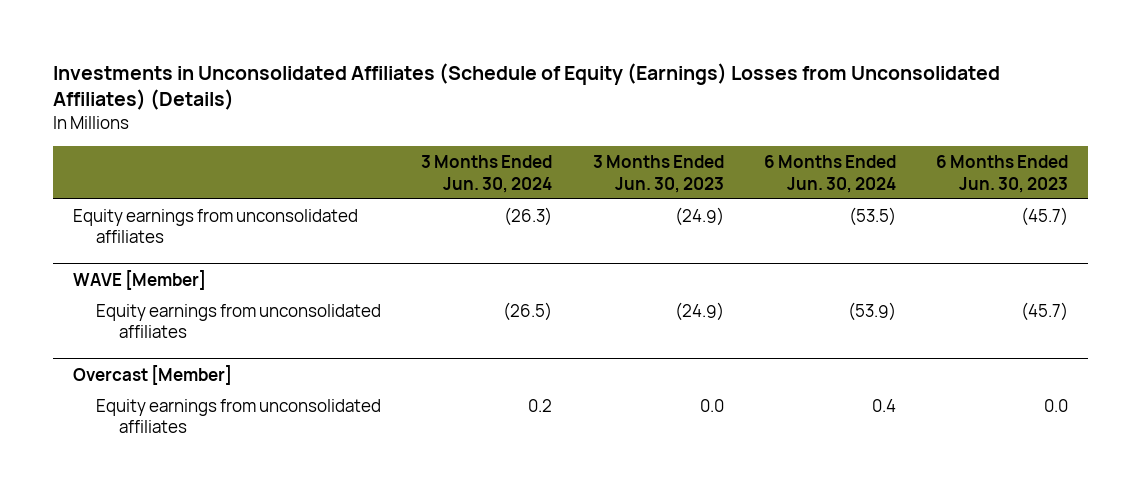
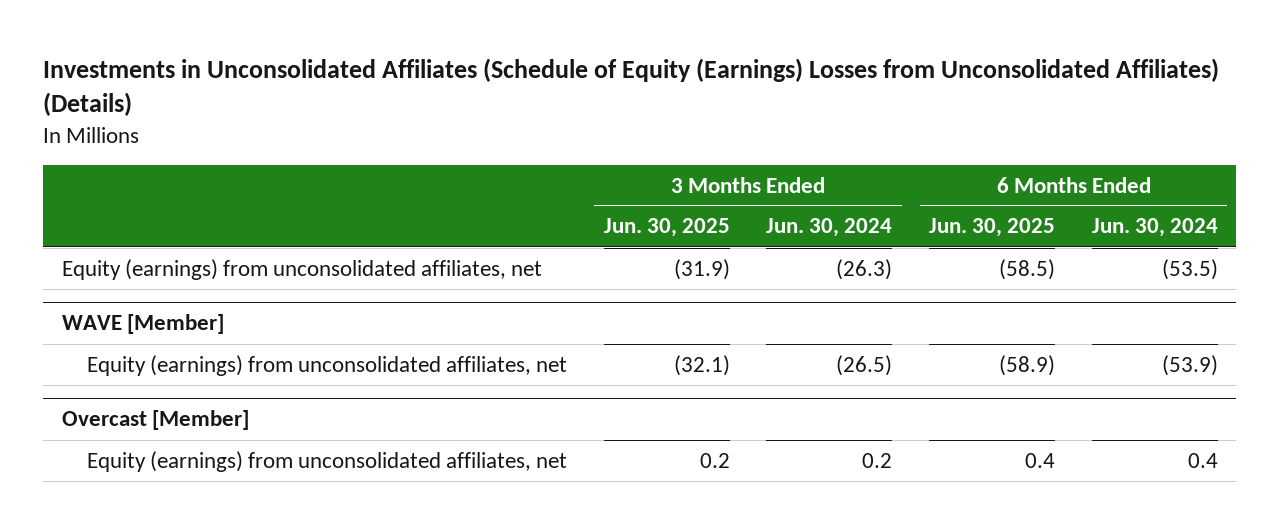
[592,155,724,193] 3 Months Ended Jun. 30, 2023 -> none
[935,155,1068,193] 6 Months Ended Jun. 30, 2023 -> none
none -> [603,218,730,238] Jun. 30, 2025
none -> [929,218,1056,238] Jun. 30, 2025
[73,208,359,244] Equity earnings from unconsolidated affiliates -> [61,258,542,280] Equity (earnings) from unconsolidated affiliates, net
[96,303,382,339] Equity earnings from unconsolidated affiliates -> [86,354,567,376] Equity (earnings) from unconsolidated affiliates, net
[96,398,382,434] Equity earnings from unconsolidated affiliates -> [86,450,567,472] Equity (earnings) from unconsolidated affiliates, net

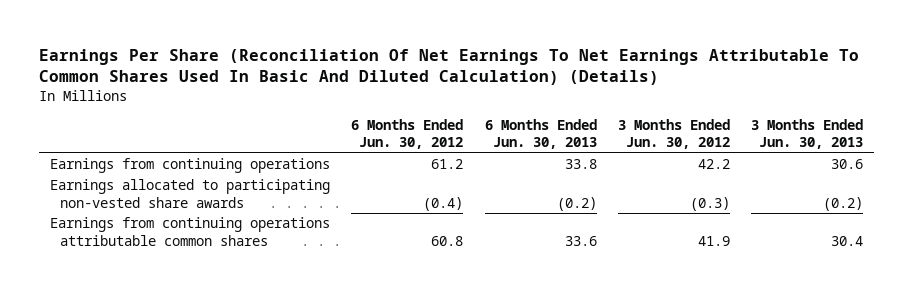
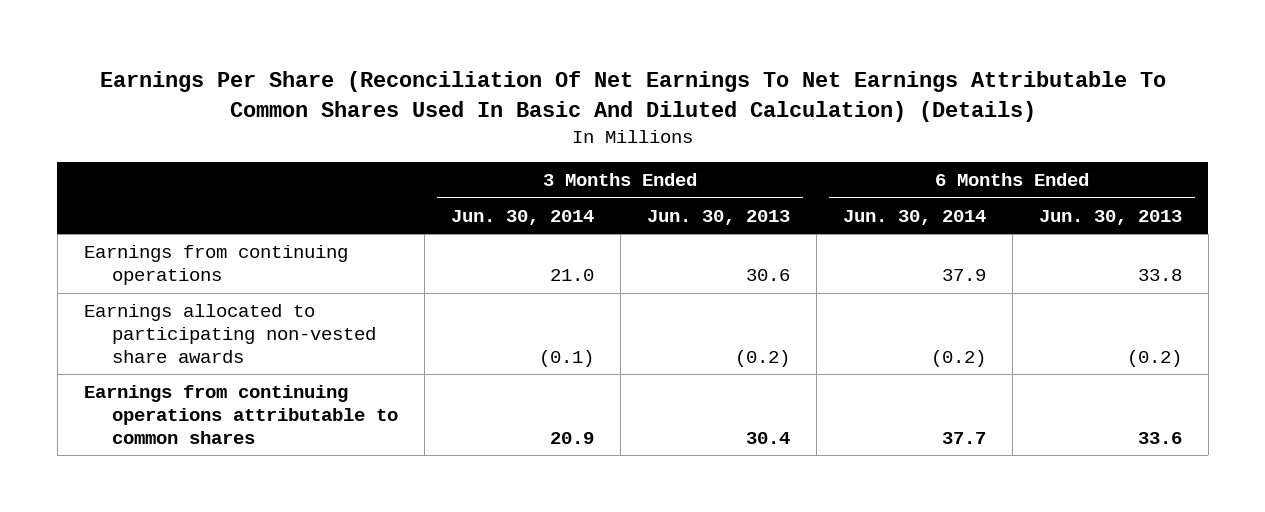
[351,119,464,150] 6 Months Ended Jun. 30, 2012 -> none
[617,119,730,150] 3 Months Ended Jun. 30, 2012 -> none
none -> [450,209,594,225] Jun. 30, 2014
none -> [842,209,986,225] Jun. 30, 2014
[50,217,331,246] Earnings from continuing operations attributable common shares -> [83,385,398,444] Earnings from continuing operations attributable to common shares

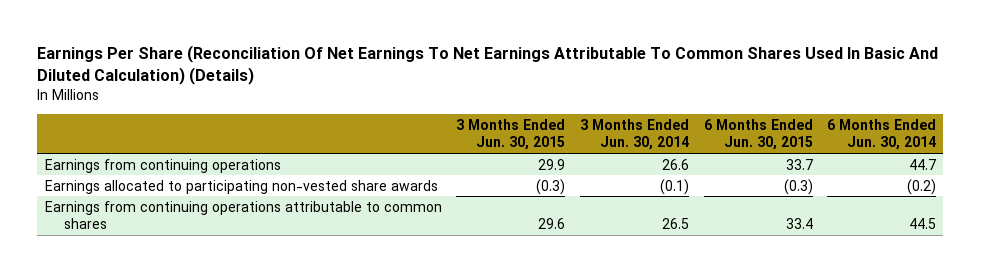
[646,209,790,225] Jun. 30, 2013 -> none
[1038,209,1182,225] Jun. 30, 2013 -> none
none -> [456,118,566,151] 3 Months Ended Jun. 30, 2015
none -> [703,118,813,151] 6 Months Ended Jun. 30, 2015
[549,269,594,282] 21.0 -> [661,158,689,170] 26.6
[941,269,986,282] 37.9 -> [909,158,937,170] 44.7
[549,431,594,444] 20.9 -> [661,218,689,230] 26.5
[941,431,986,444] 37.7 -> [909,218,937,230] 44.5

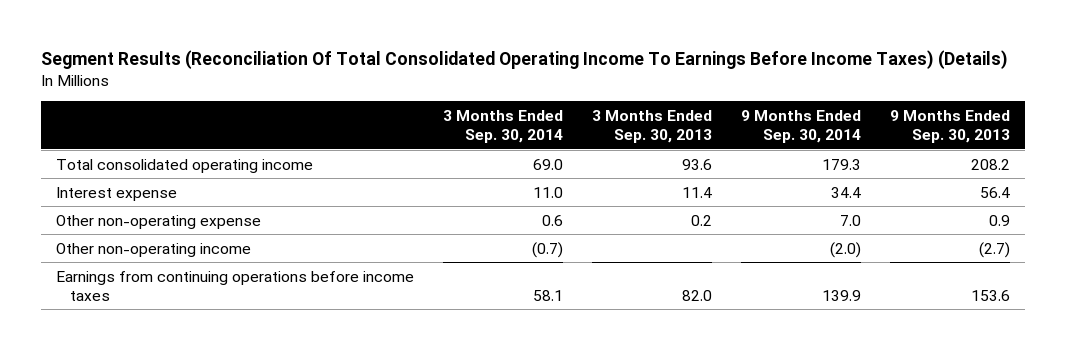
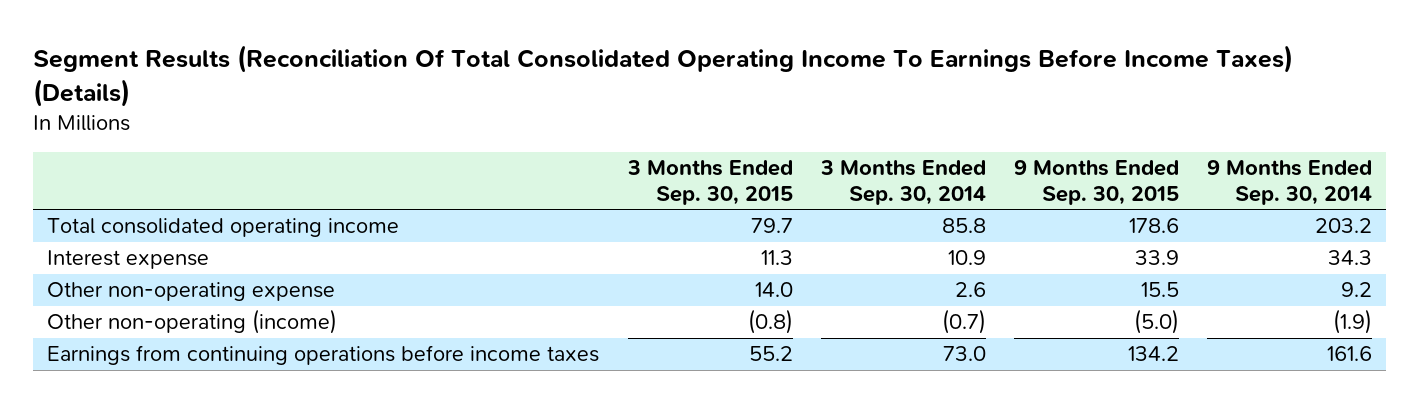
[591,109,712,143] 3 Months Ended Sep. 30, 2013 -> none
[890,109,1011,143] 9 Months Ended Sep. 30, 2013 -> none
none -> [626,160,793,205] 3 Months Ended Sep. 30, 2015
none -> [1014,160,1180,205] 9 Months Ended Sep. 30, 2015
[532,158,563,170] 69.0 -> [941,218,986,234] 85.8
[822,158,862,170] 179.3 -> [1315,218,1373,234] 203.2
[532,186,563,198] 11.0 -> [947,250,986,266] 10.9
[831,186,862,198] 34.4 -> [1328,250,1373,266] 34.3
[541,214,563,226] 0.6 -> [954,282,986,298] 2.6
[840,214,862,226] 7.0 -> [1341,282,1373,298] 9.2
[55,242,251,257] Other non-operating income -> [47,309,338,335] Other non-operating (income)
[830,241,862,258] (2.0) -> [1333,309,1373,335] (1.9)
[532,289,563,301] 58.1 -> [942,346,986,362] 73.0
[822,289,862,301] 139.9 -> [1327,346,1373,362] 161.6

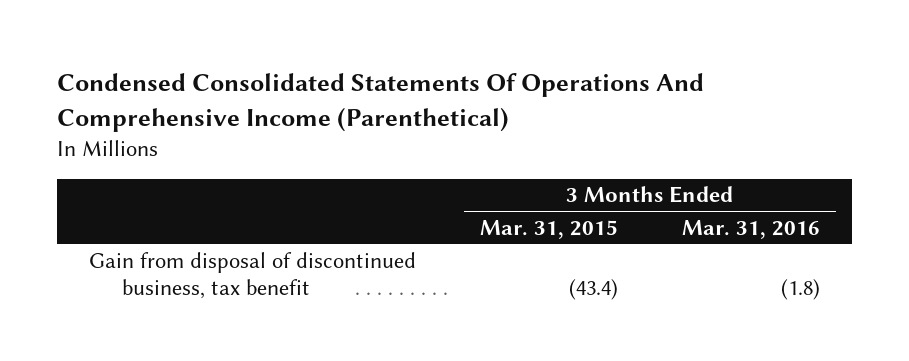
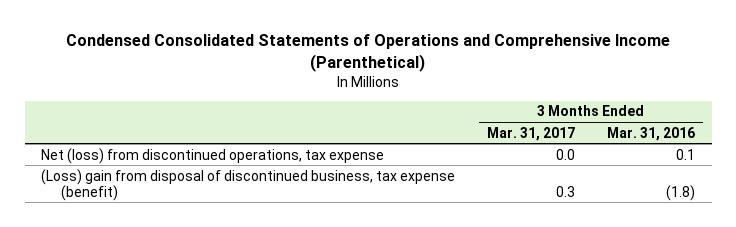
[56,73,704,133] Condensed Consolidated Statements Of Operations And Comprehensive Income (Parenthetical) -> [66,34,671,73] Condensed Consolidated Statements of Operations and Comprehensive Income (Parenthetical)
[479,219,618,239] Mar. 31, 2015 -> none
none -> [487,126,576,141] Mar. 31, 2017
none -> [40,147,384,164] Net (loss) from discontinued operations, tax expense
[88,252,416,300] Gain from disposal of discontinued business, tax benefit -> [40,168,455,201] (Loss) gain from disposal of discontinued business, tax expense (benefit)

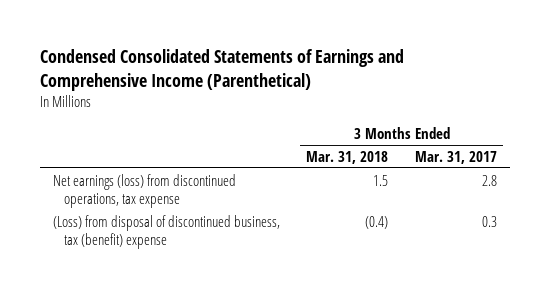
[66,34,671,73] Condensed Consolidated Statements of Operations and Comprehensive Income (Parenthetical) -> [39,49,404,91] Condensed Consolidated Statements of Earnings and Comprehensive Income (Parenthetical)
[607,126,696,141] Mar. 31, 2016 -> none
none -> [306,150,389,164] Mar. 31, 2018
[40,147,384,164] Net (loss) from discontinued operations, tax expense -> [53,173,237,209] Net earnings (loss) from discontinued operations, tax expense
[556,148,576,160] 0.0 -> [481,174,497,186] 2.8
[40,168,455,201] (Loss) gain from disposal of discontinued business, tax expense (benefit) -> [53,214,281,250] (Loss) from disposal of discontinued business, tax (benefit) expense

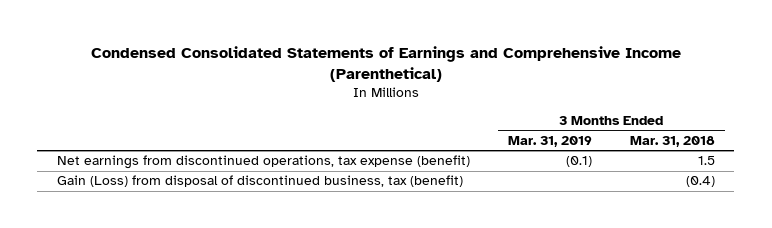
[414,150,497,164] Mar. 31, 2017 -> none
none -> [507,135,592,147] Mar. 31, 2019
[53,173,237,209] Net earnings (loss) from discontinued operations, tax expense -> [56,155,470,170] Net earnings from discontinued operations, tax expense (benefit)
[53,214,281,250] (Loss) from disposal of discontinued business, tax (benefit) expense -> [56,175,463,188] Gain (Loss) from disposal of discontinued business, tax (benefit)

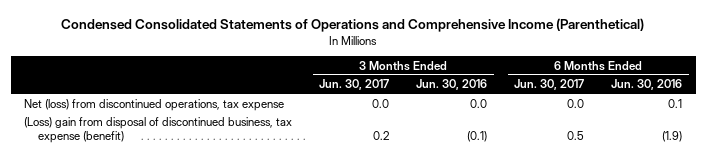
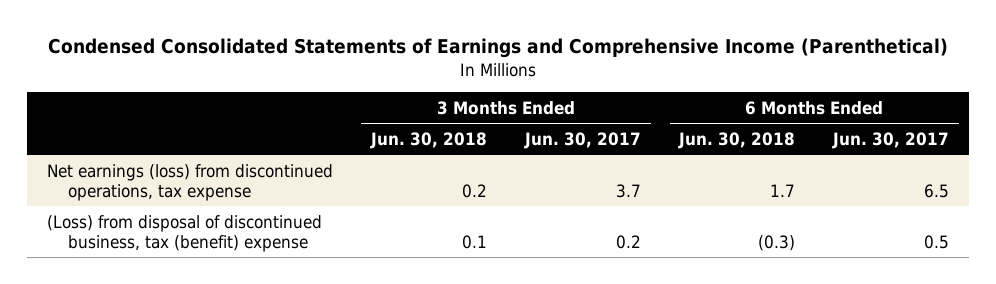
[61,17,645,32] Condensed Consolidated Statements of Operations and Comprehensive Income (Parenthetical) -> [48,38,949,59] Condensed Consolidated Statements of Earnings and Comprehensive Income (Parenthetical)
[416,79,488,91] Jun. 30, 2016 -> none
[611,79,683,91] Jun. 30, 2016 -> none
none -> [369,131,487,149] Jun. 30, 2018
none -> [678,131,796,149] Jun. 30, 2018
[24,98,285,111] Net (loss) from discontinued operations, tax expense -> [46,163,333,201] Net earnings (loss) from discontinued operations, tax expense
[372,98,390,108] 0.0 -> [616,183,642,198] 3.7
[567,98,585,108] 0.0 -> [924,183,950,198] 6.5
[24,116,293,143] (Loss) gain from disposal of discontinued business, tax expense (benefit) -> [46,214,322,252] (Loss) from disposal of discontinued business, tax (benefit) expense

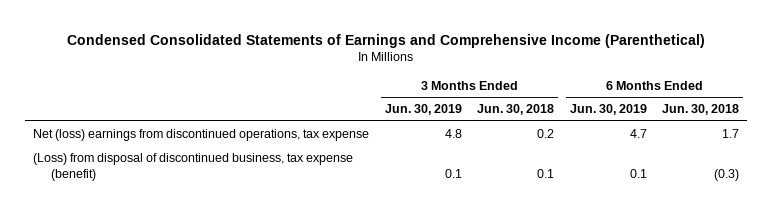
[524,131,642,149] Jun. 30, 2017 -> none
[832,131,950,149] Jun. 30, 2017 -> none
none -> [384,104,462,116] Jun. 30, 2019
none -> [569,104,647,116] Jun. 30, 2019
[46,163,333,201] Net earnings (loss) from discontinued operations, tax expense -> [33,129,370,142] Net (loss) earnings from discontinued operations, tax expense
[46,214,322,252] (Loss) from disposal of discontinued business, tax (benefit) expense -> [33,153,354,181] (Loss) from disposal of discontinued business, tax expense (benefit)

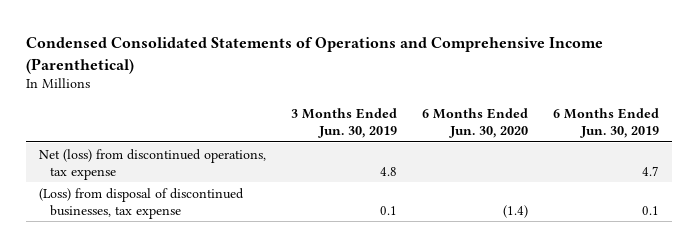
[67,33,706,48] Condensed Consolidated Statements of Earnings and Comprehensive Income (Parenthetical) -> [26,36,604,74] Condensed Consolidated Statements of Operations and Comprehensive Income (Parenthetical)
[477,104,555,116] Jun. 30, 2018 -> none
[662,104,740,116] Jun. 30, 2018 -> none
none -> [422,108,529,138] 6 Months Ended Jun. 30, 2020
[33,129,370,142] Net (loss) earnings from discontinued operations, tax expense -> [38,148,266,180] Net (loss) from discontinued operations, tax expense
[33,153,354,181] (Loss) from disposal of discontinued business, tax expense (benefit) -> [38,187,244,219] (Loss) from disposal of discontinued businesses, tax expense

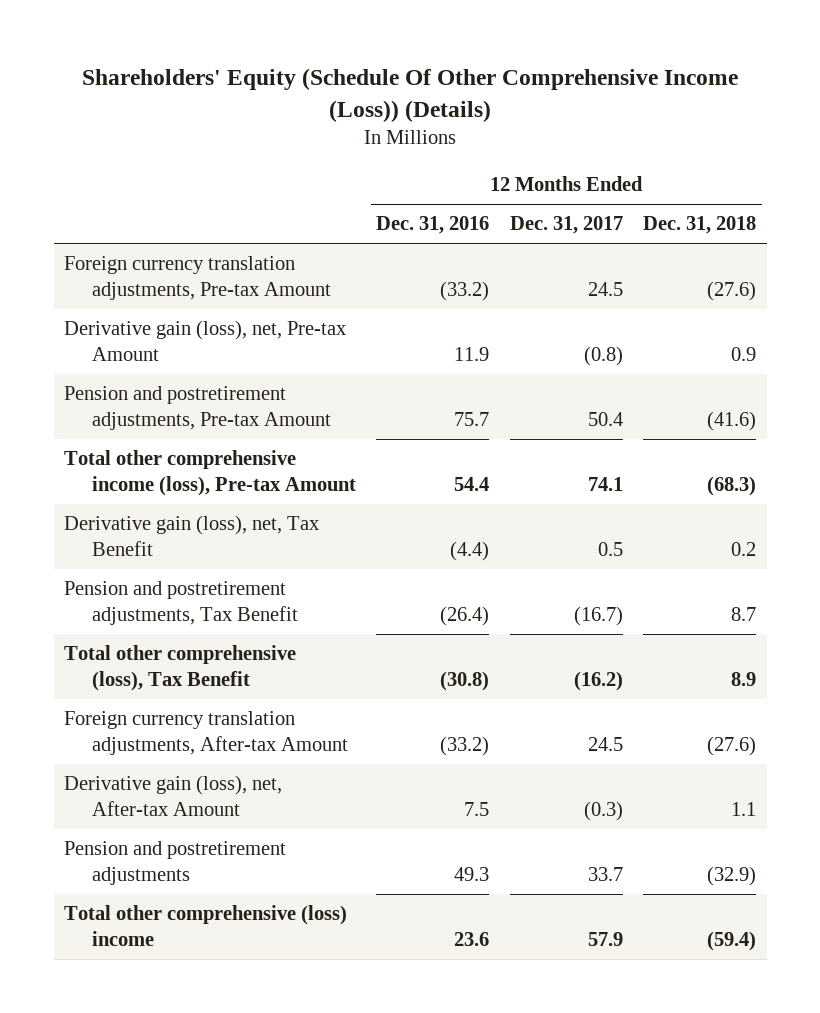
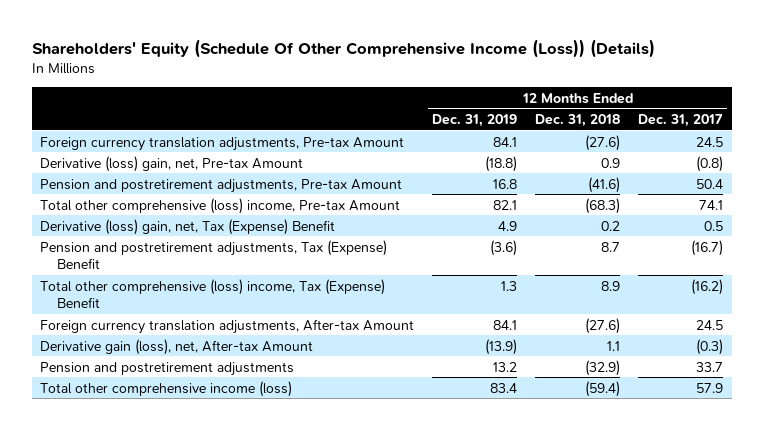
[376,216,490,235] Dec. 31, 2016 -> none
none -> [432,113,518,127] Dec. 31, 2019
[63,320,346,361] Derivative gain (loss), net, Pre-tax Amount -> [40,155,304,172] Derivative (loss) gain, net, Pre-tax Amount
[63,450,356,496] Total other comprehensive income (loss), Pre-tax Amount -> [40,197,401,214] Total other comprehensive (loss) income, Pre-tax Amount
[63,515,319,556] Derivative gain (loss), net, Tax Benefit -> [40,218,336,235] Derivative (loss) gain, net, Tax (Expense) Benefit
[63,581,298,625] Pension and postretirement adjustments, Tax Benefit -> [40,239,388,270] Pension and postretirement adjustments, Tax (Expense) Benefit
[63,645,296,691] Total other comprehensive (loss), Tax Benefit -> [40,278,386,309] Total other comprehensive (loss) income, Tax (Expense) Benefit
[63,905,347,946] Total other comprehensive (loss) income -> [40,380,293,397] Total other comprehensive income (loss)

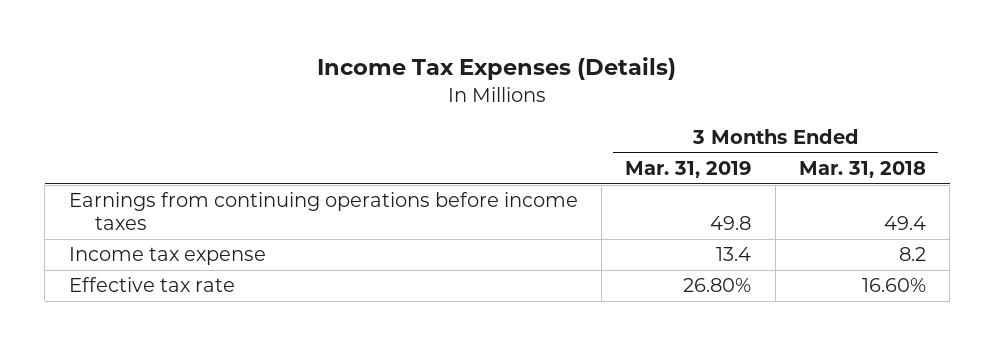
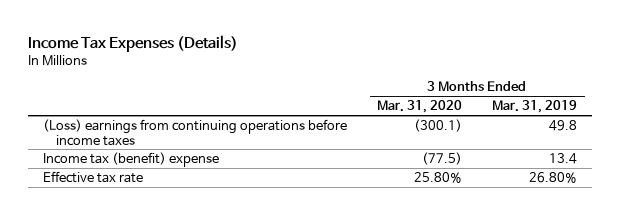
[799,161,927,179] Mar. 31, 2018 -> none
none -> [377,100,463,114] Mar. 31, 2020
[68,192,578,231] Earnings from continuing operations before income taxes -> [43,118,348,146] (Loss) earnings from continuing operations before income taxes
[68,247,266,266] Income tax expense -> [43,151,220,167] Income tax (benefit) expense

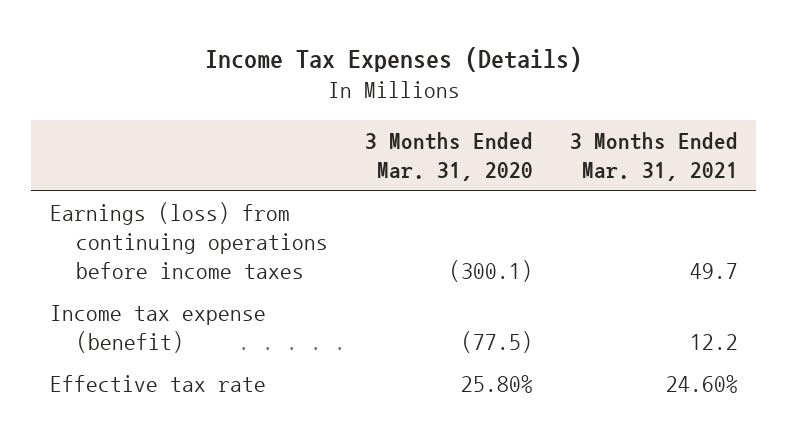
[492,100,578,114] Mar. 31, 2019 -> none
none -> [569,132,738,182] 3 Months Ended Mar. 31, 2021
[43,118,348,146] (Loss) earnings from continuing operations before income taxes -> [49,202,328,280] Earnings (loss) from continuing operations before income taxes
[43,151,220,167] Income tax (benefit) expense -> [49,305,266,354] Income tax expense (benefit)

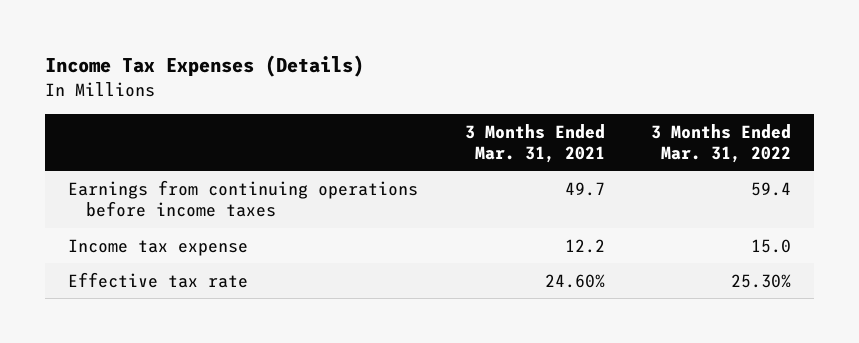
[364,132,533,182] 3 Months Ended Mar. 31, 2020 -> none
none -> [651,123,792,163] 3 Months Ended Mar. 31, 2022
[49,202,328,280] Earnings (loss) from continuing operations before income taxes -> [68,179,419,218] Earnings from continuing operations before income taxes
[49,305,266,354] Income tax expense (benefit) -> [68,238,249,256] Income tax expense

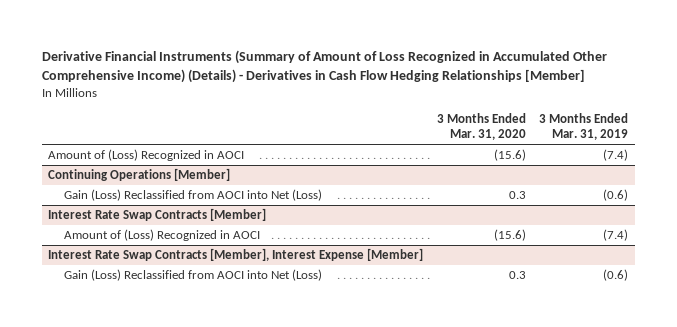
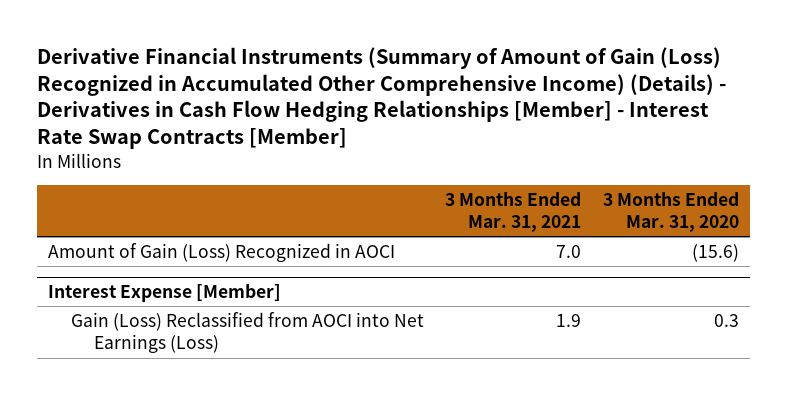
[41,49,607,84] Derivative Financial Instruments (Summary of Amount of Loss Recognized in Accumulated Other Comprehensive Income) (Details) - Derivatives in Cash Flow Hedging Relationships [Member] -> [36,46,726,150] Derivative Financial Instruments (Summary of Amount of Gain (Loss) Recognized in Accumulated Other Comprehensive Income) (Details) - Derivatives in Cash Flow Hedging Relationships [Member] - Interest Rate Swap Contracts [Member]
[539,113,629,141] 3 Months Ended Mar. 31, 2019 -> none
none -> [445,191,582,233] 3 Months Ended Mar. 31, 2021
[48,207,267,221] Interest Rate Swap Contracts [Member] -> none
[63,228,260,241] Amount of (Loss) Recognized in AOCI -> none
[48,247,424,261] Interest Rate Swap Contracts [Member], Interest Expense [Member] -> none
[63,268,322,281] Gain (Loss) Reclassified from AOCI into Net (Loss) -> none
[48,148,245,161] Amount of (Loss) Recognized in AOCI -> [47,242,395,262] Amount of Gain (Loss) Recognized in AOCI
[48,167,231,181] Continuing Operations [Member] -> [47,284,281,303] Interest Expense [Member]
[63,188,322,201] Gain (Loss) Reclassified from AOCI into Net (Loss) -> [70,311,424,354] Gain (Loss) Reclassified from AOCI into Net Earnings (Loss)

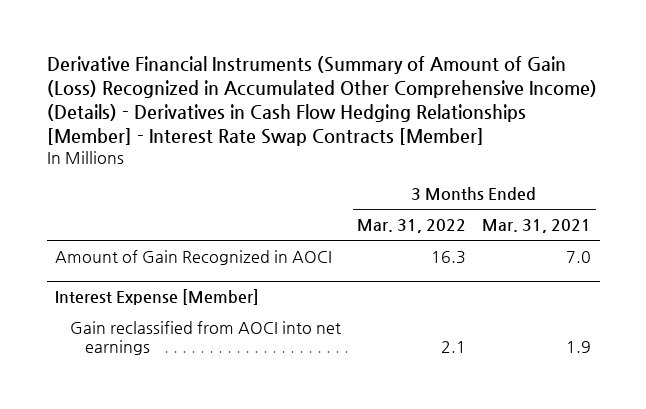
[602,191,739,233] 3 Months Ended Mar. 31, 2020 -> none
none -> [357,218,467,233] Mar. 31, 2022
[47,242,395,262] Amount of Gain (Loss) Recognized in AOCI -> [54,249,332,265] Amount of Gain Recognized in AOCI
[70,311,424,354] Gain (Loss) Reclassified from AOCI into Net Earnings (Loss) -> [69,320,341,355] Gain reclassified from AOCI into net earnings

